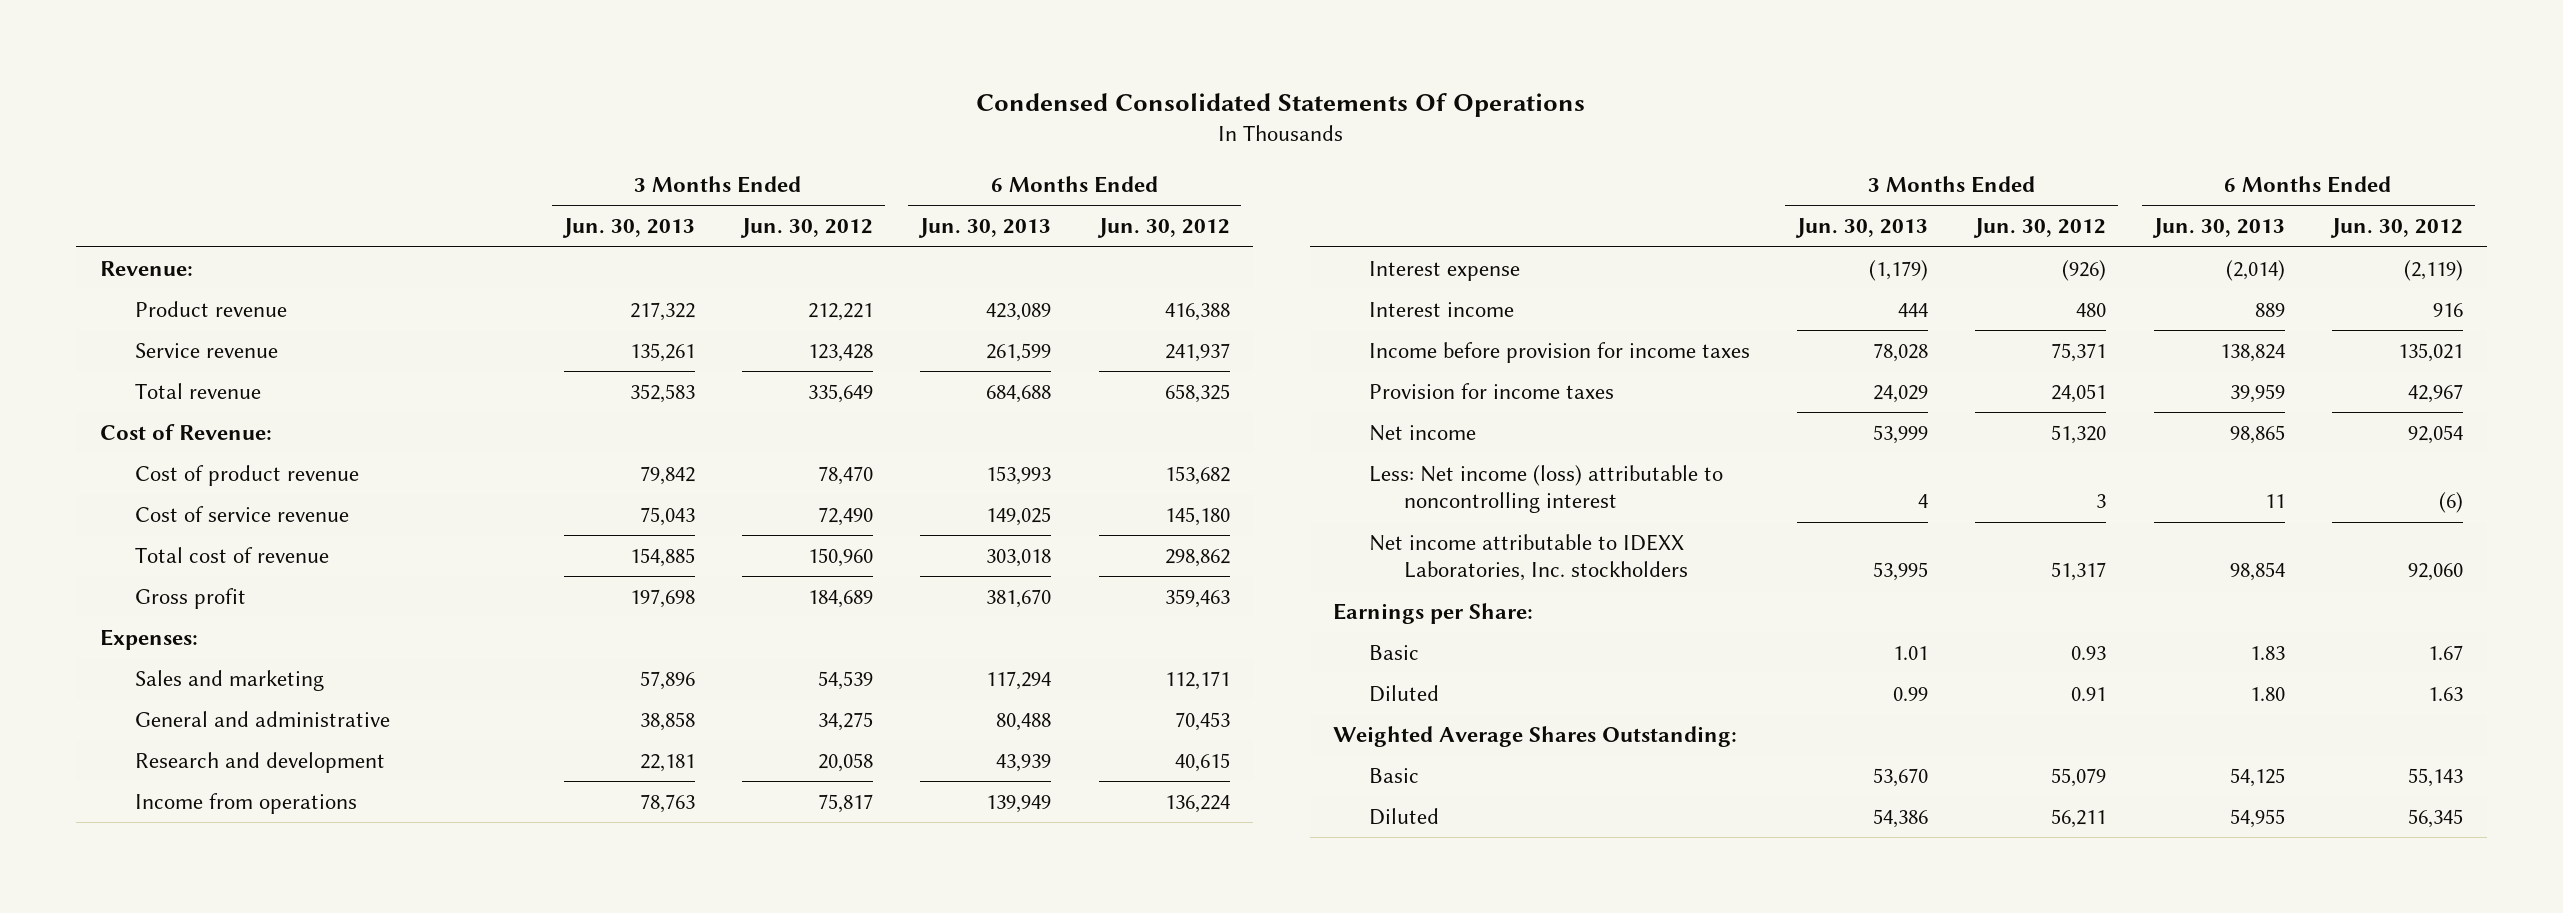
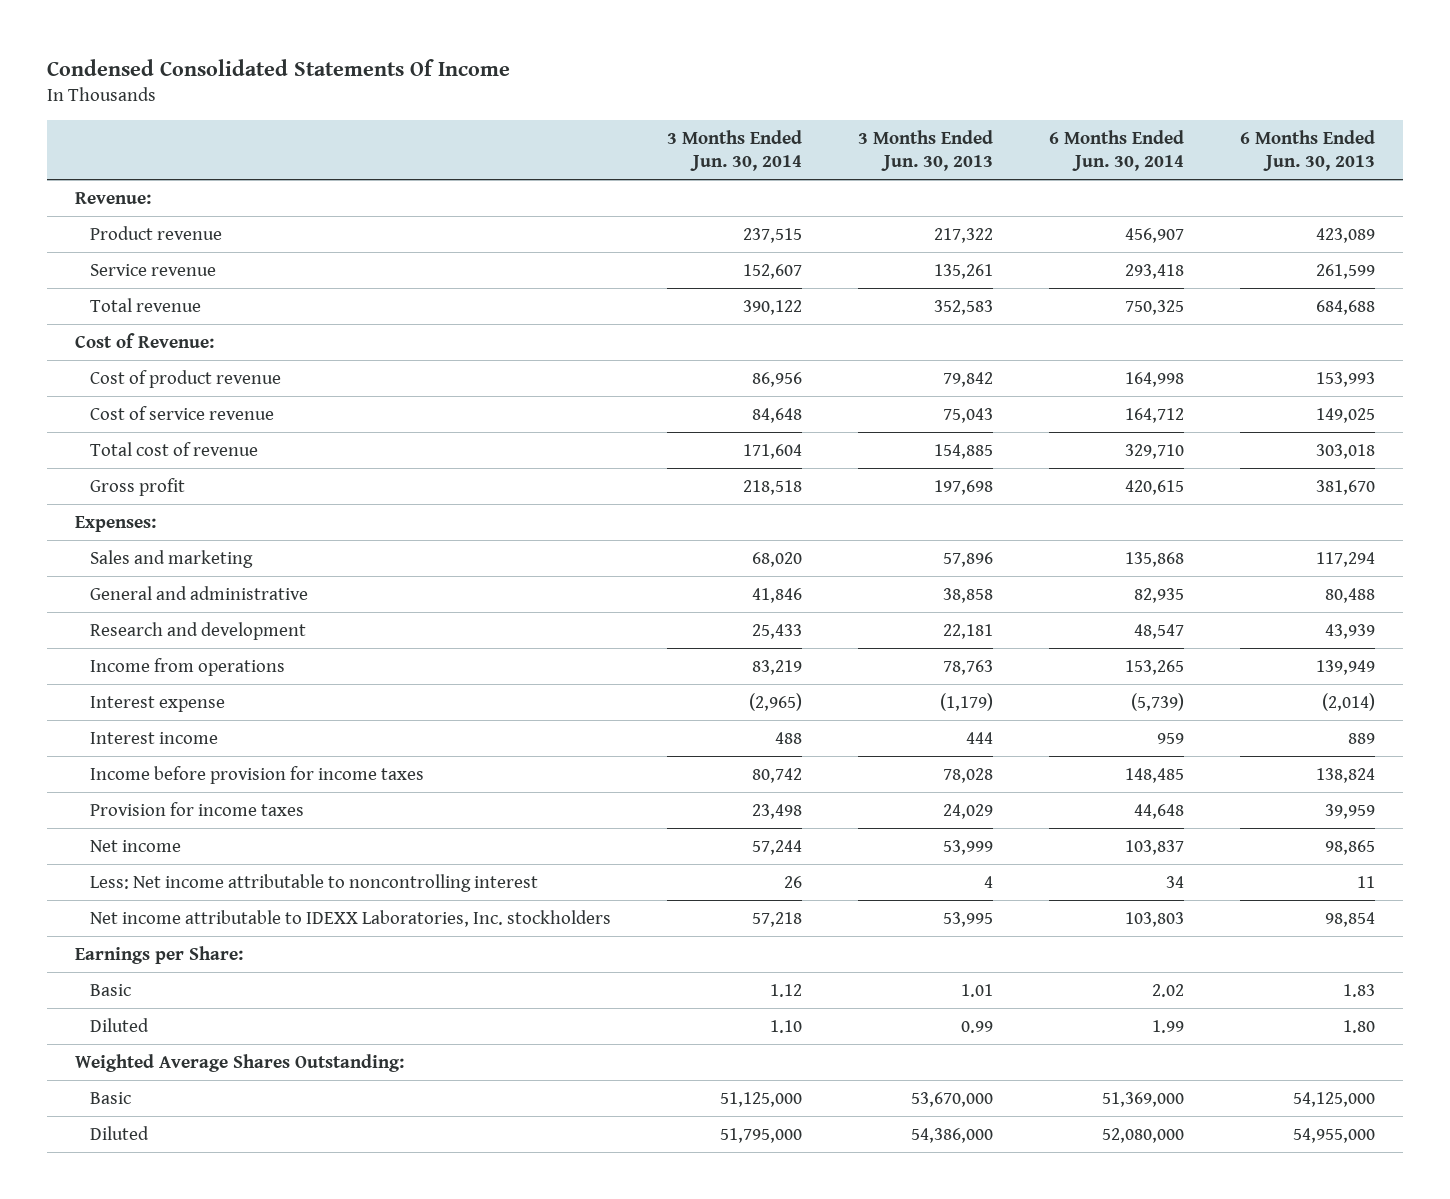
[976,93,1586,118] Condensed Consolidated Statements Of Operations -> [46,59,510,77] Condensed Consolidated Statements Of Income
[739,218,873,239] Jun. 30, 2012 -> none
[1096,218,1230,239] Jun. 30, 2012 -> none
none -> [667,130,803,172] 3 Months Ended Jun. 30, 2014
none -> [1049,130,1185,172] 6 Months Ended Jun. 30, 2014
[1368,464,1723,514] Less: Net income (loss) attributable to noncontrolling interest -> [90,873,539,892] Less: Net income attributable to noncontrolling interest
[1872,767,1928,787] 53,670 -> [911,1091,994,1107] 53,670,000
[2229,767,2285,787] 54,125 -> [1293,1091,1376,1107] 54,125,000
[1872,808,1928,828] 54,386 -> [911,1127,994,1143] 54,386,000
[2229,808,2285,828] 54,955 -> [1293,1127,1376,1143] 54,955,000

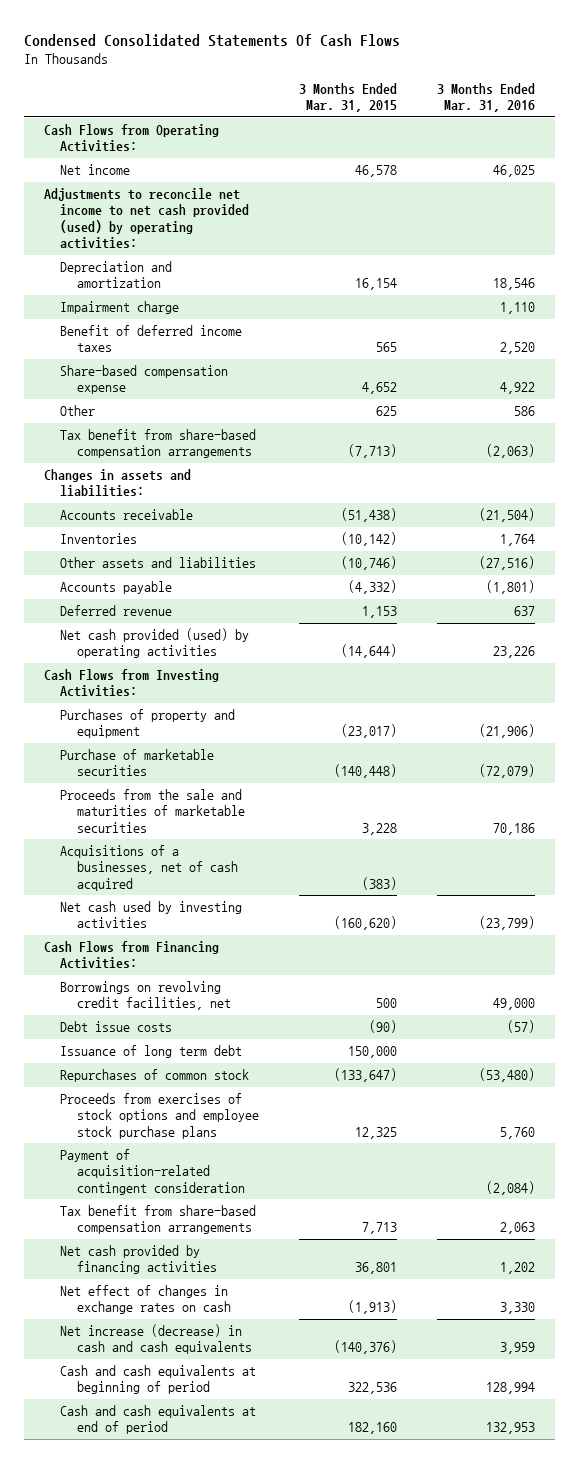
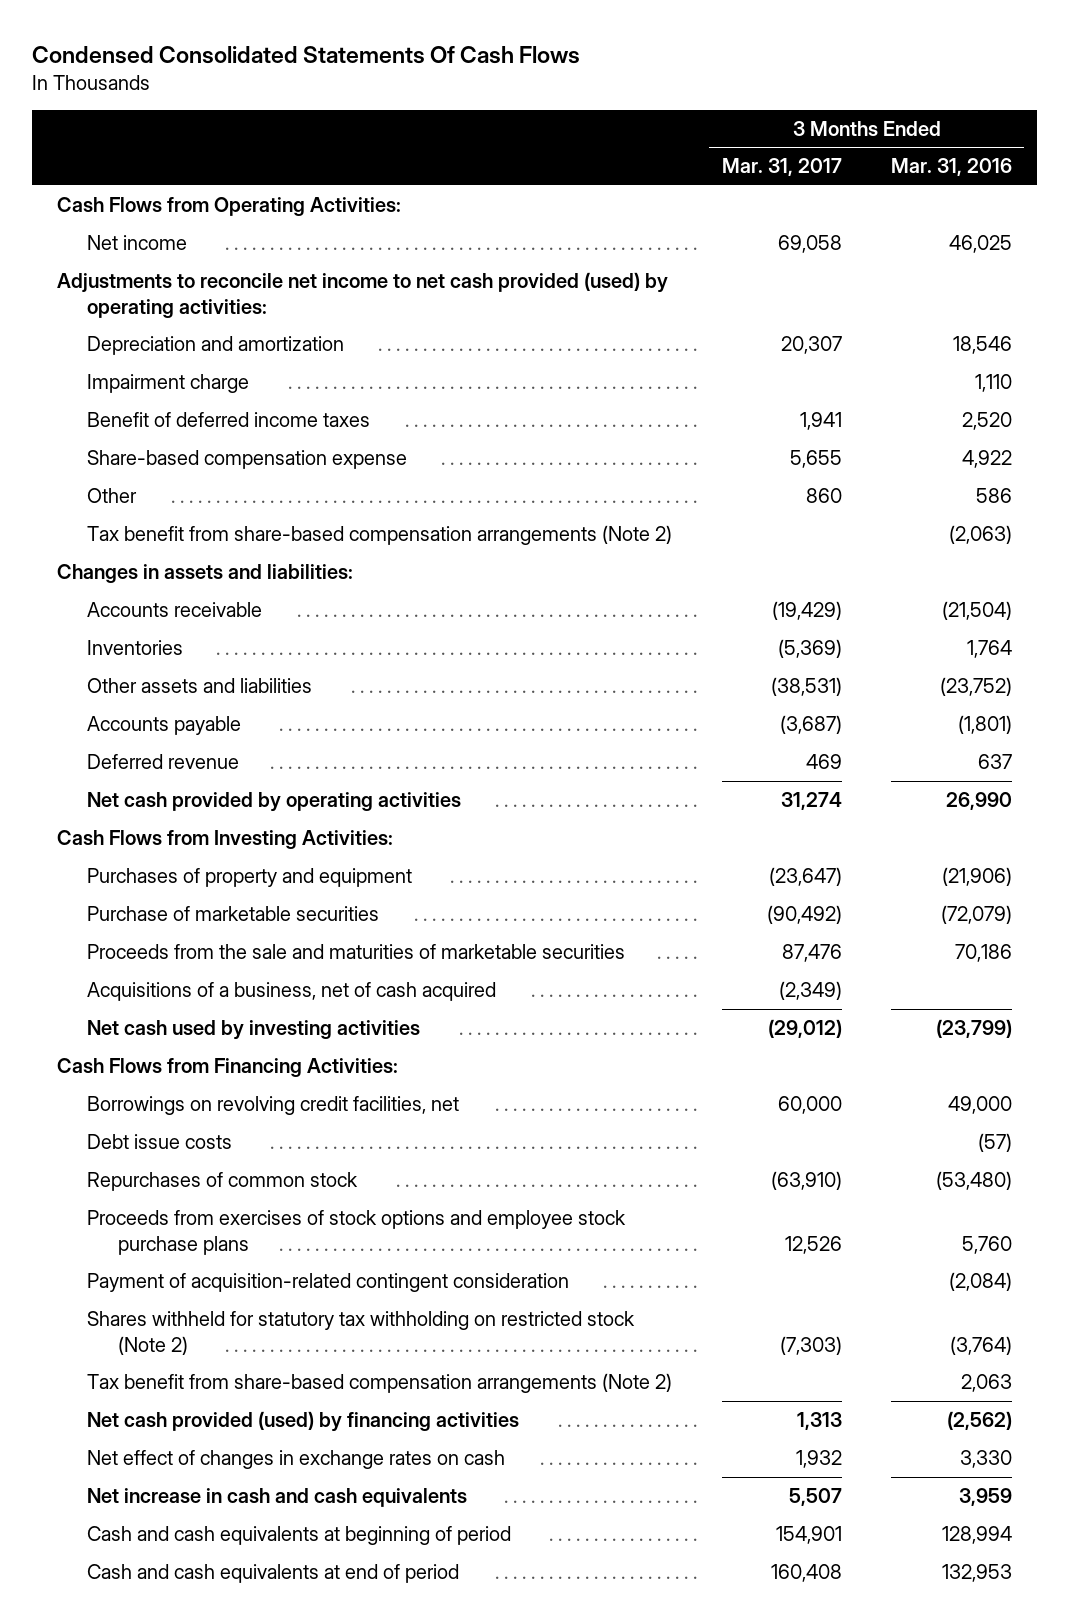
[298,83,397,113] 3 Months Ended Mar. 31, 2015 -> none
none -> [721,158,842,177] Mar. 31, 2017
[60,429,257,459] Tax benefit from share-based compensation arrangements -> [87,525,673,546] Tax benefit from share-based compensation arrangements (Note 2)
[478,556,535,571] (27,516) -> [939,677,1012,697] (23,752)
[60,628,250,659] Net cash provided (used) by operating activities -> [87,792,462,813] Net cash provided by operating activities
[492,646,535,659] 23,226 -> [945,792,1012,811] 26,990
[60,845,239,891] Acquisitions of a businesses, net of cash acquired -> [87,982,497,1002] Acquisitions of a business, net of cash acquired
[60,1045,243,1059] Issuance of long term debt -> none
none -> [87,1311,636,1355] Shares withheld for statutory tax withholding on restricted stock (Note 2)
[60,1205,257,1235] Tax benefit from share-based compensation arrangements -> [87,1373,673,1394] Tax benefit from share-based compensation arrangements (Note 2)
[60,1245,218,1275] Net cash provided by financing activities -> [87,1411,520,1433] Net cash provided (used) by financing activities
[499,1262,535,1275] 1,202 -> [946,1411,1012,1431] (2,562)
[60,1324,253,1355] Net increase (decrease) in cash and cash equivalents -> [87,1488,468,1508] Net increase in cash and cash equivalents

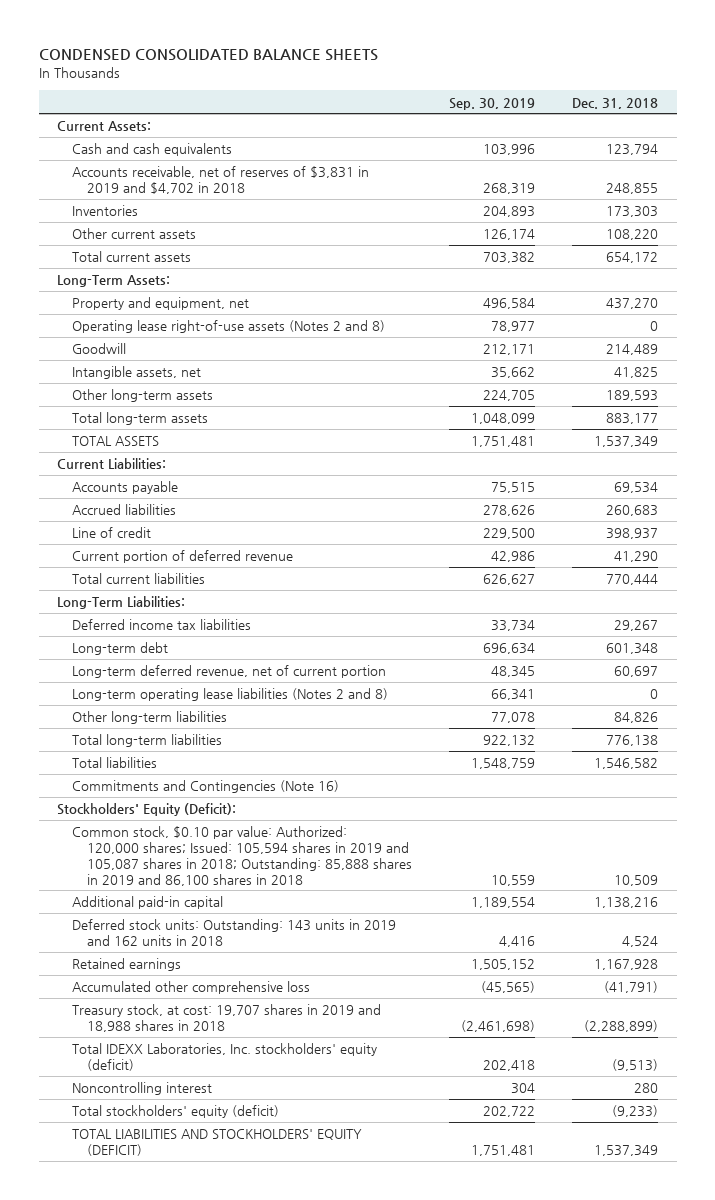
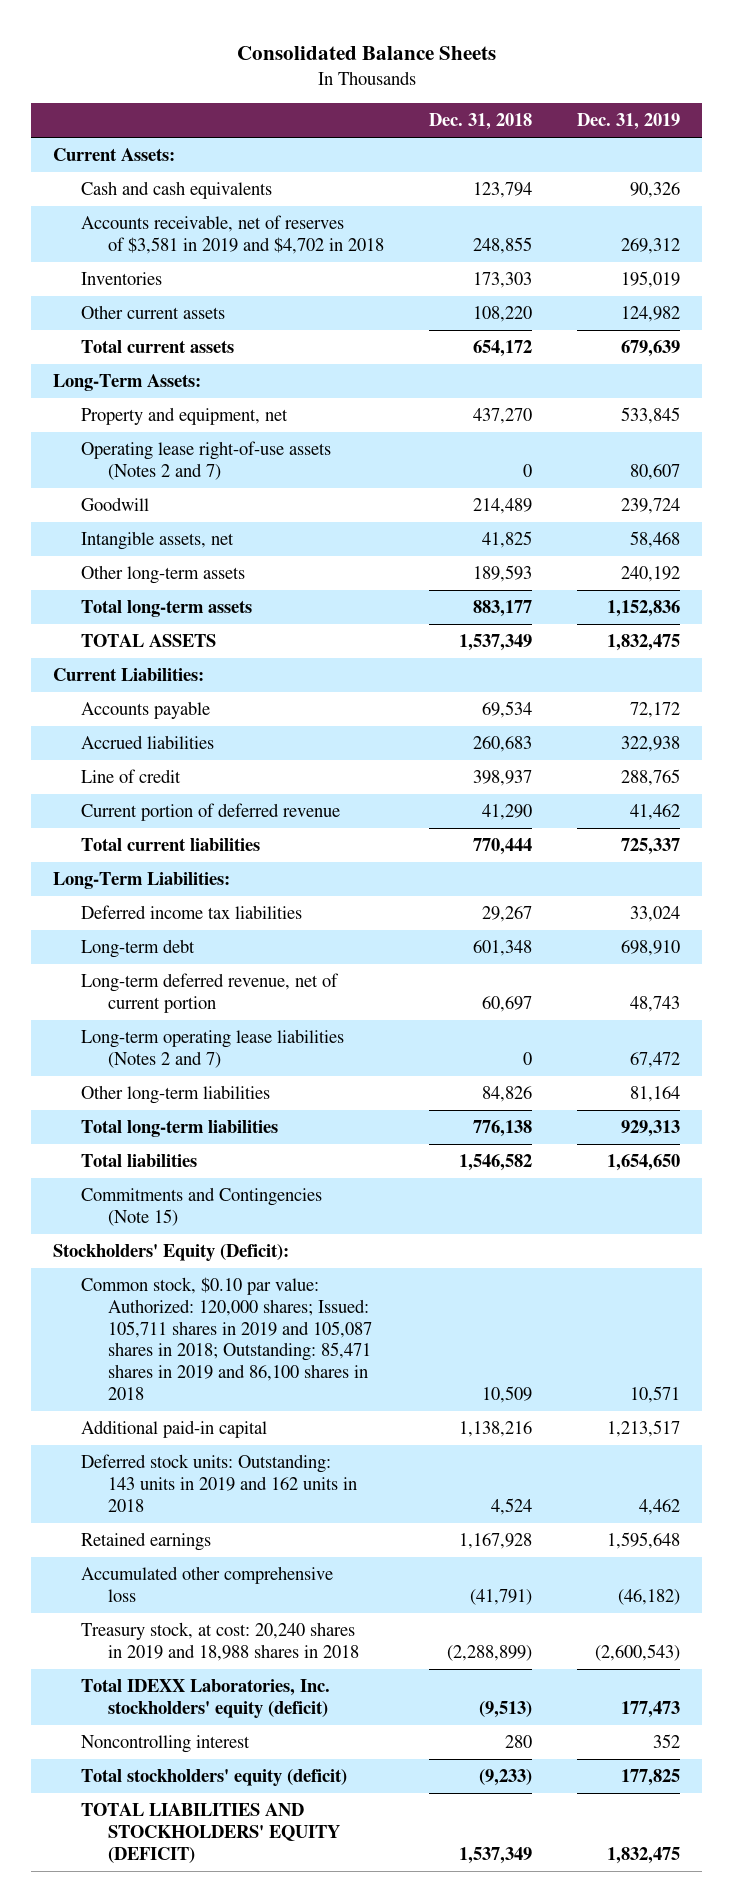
[38,49,378,62] CONDENSED CONSOLIDATED BALANCE SHEETS -> [236,45,496,60] Consolidated Balance Sheets
[449,97,536,110] Sep. 30, 2019 -> none
none -> [576,113,680,131] Dec. 31, 2019
[72,166,370,194] Accounts receivable, net of reserves of $3,831 in 2019 and $4,702 in 2018 -> [80,215,385,254] Accounts receivable, net of reserves of $3,581 in 2019 and $4,702 in 2018
[72,320,386,334] Operating lease right-of-use assets (Notes 2 and 8) -> [80,441,331,480] Operating lease right-of-use assets (Notes 2 and 7)
[72,688,389,702] Long-term operating lease liabilities (Notes 2 and 8) -> [80,1029,344,1068] Long-term operating lease liabilities (Notes 2 and 7)
[72,780,340,794] Commitments and Contingencies (Note 16) -> [80,1187,322,1226] Commitments and Contingencies (Note 15)
[72,826,413,886] Common stock, $0.10 par value: Authorized: 120,000 shares; Issued: 105,594 shares in 2019 and 105,087 shares in 2018; Outstanding: 85,888 shares in 2019 and 86,100 shares in 2018 -> [80,1277,373,1400] Common stock, $0.10 par value: Authorized: 120,000 shares; Issued: 105,711 shares in 2019 and 105,087 shares in 2018; Outstanding: 85,471 shares in 2019 and 86,100 shares in 2018
[72,1004,382,1032] Treasury stock, at cost: 19,707 shares in 2019 and 18,988 shares in 2018 -> [80,1622,360,1661] Treasury stock, at cost: 20,240 shares in 2019 and 18,988 shares in 2018

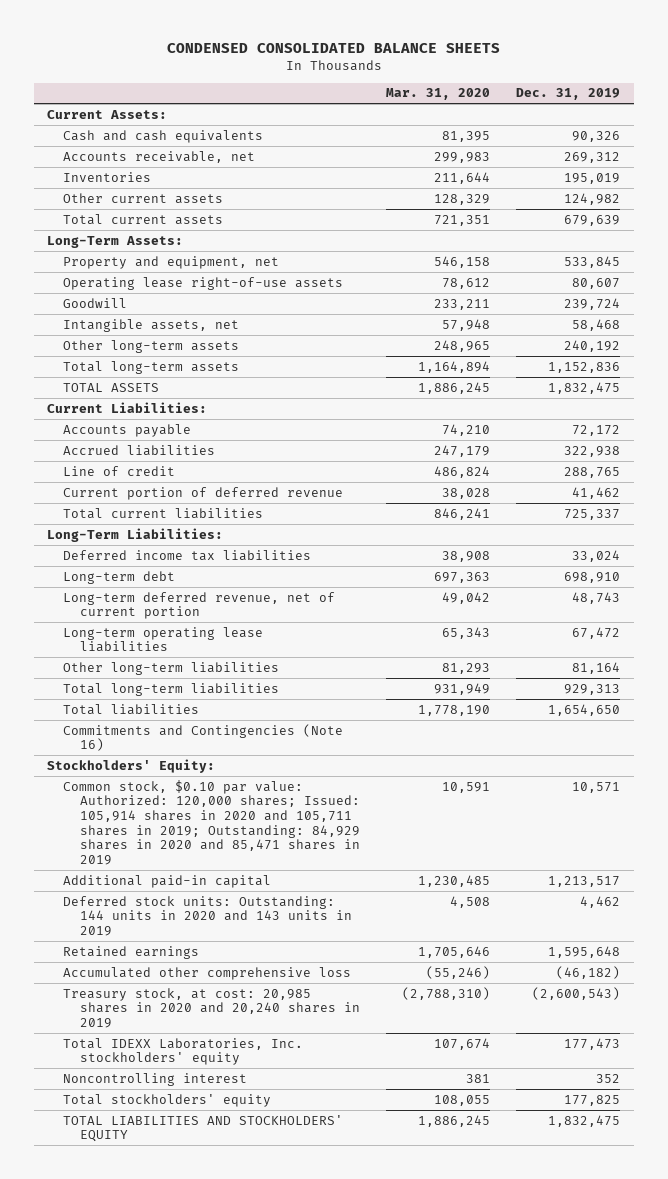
[236,45,496,60] Consolidated Balance Sheets -> [166,43,500,54] CONDENSED CONSOLIDATED BALANCE SHEETS
[428,113,532,131] Dec. 31, 2018 -> none
none -> [385,88,490,101] Mar. 31, 2020
[80,215,385,254] Accounts receivable, net of reserves of $3,581 in 2019 and $4,702 in 2018 -> [63,150,256,163] Accounts receivable, net
[80,441,331,480] Operating lease right-of-use assets (Notes 2 and 7) -> [63,276,344,290] Operating lease right-of-use assets
[80,1029,344,1068] Long-term operating lease liabilities (Notes 2 and 7) -> [63,626,264,653] Long-term operating lease liabilities
[80,1187,322,1226] Commitments and Contingencies (Note 15) -> [63,723,344,752] Commitments and Contingencies (Note 16)
[53,1244,290,1262] Stockholders' Equity (Deficit): -> [47,758,216,773] Stockholders' Equity:
[80,1277,373,1400] Common stock, $0.10 par value: Authorized: 120,000 shares; Issued: 105,711 shares in 2019 and 105,087 shares in 2018; Outstanding: 85,471 shares in 2019 and 86,100 shares in 2018 -> [63,779,360,866] Common stock, $0.10 par value: Authorized: 120,000 shares; Issued: 105,914 shares in 2020 and 105,711 shares in 2019; Outstanding: 84,929 shares in 2020 and 85,471 shares in 2019
[80,1454,358,1512] Deferred stock units: Outstanding: 143 units in 2019 and 162 units in 2018 -> [63,895,352,937] Deferred stock units: Outstanding: 144 units in 2020 and 143 units in 2019
[80,1622,360,1661] Treasury stock, at cost: 20,240 shares in 2019 and 18,988 shares in 2018 -> [63,987,360,1029] Treasury stock, at cost: 20,985 shares in 2020 and 20,240 shares in 2019
[80,1679,330,1718] Total IDEXX Laboratories, Inc. stockholders' equity (deficit) -> [63,1037,304,1066] Total IDEXX Laboratories, Inc. stockholders' equity
[80,1769,347,1787] Total stockholders' equity (deficit) -> [63,1093,272,1107] Total stockholders' equity
[80,1803,341,1863] TOTAL LIABILITIES AND STOCKHOLDERS' EQUITY (DEFICIT) -> [63,1114,344,1143] TOTAL LIABILITIES AND STOCKHOLDERS' EQUITY

